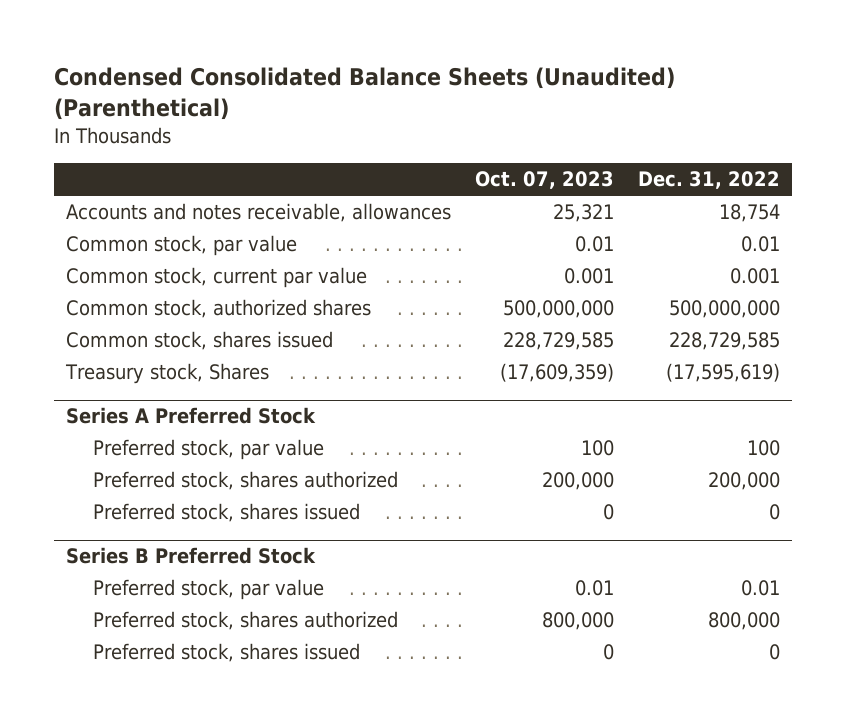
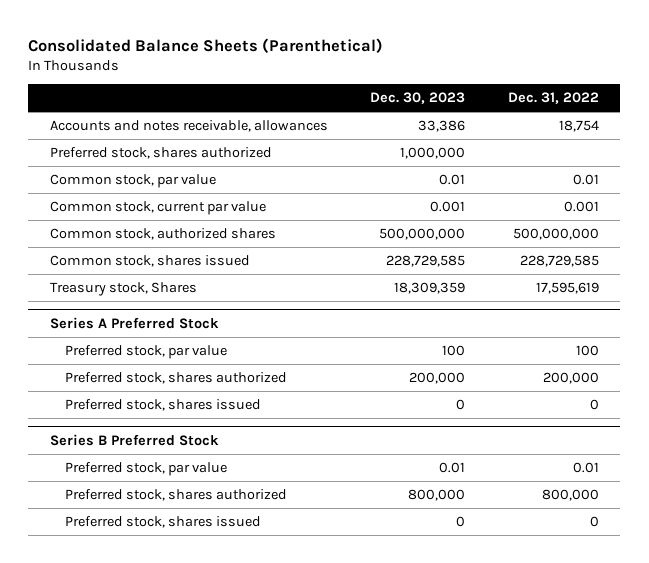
[54,67,676,121] Condensed Consolidated Balance Sheets (Unaudited) (Parenthetical) -> [28,37,384,53] Consolidated Balance Sheets (Parenthetical)
[475,171,615,190] Oct. 07, 2023 -> none
none -> [370,92,466,105] Dec. 30, 2023
none -> [49,147,272,160] Preferred stock, shares authorized
[666,363,781,383] (17,595,619) -> [535,282,599,295] 17,595,619

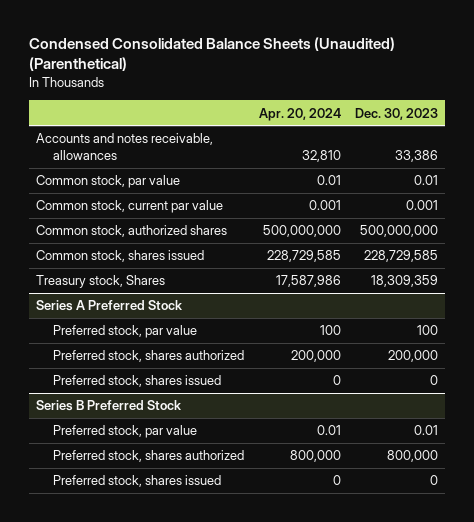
[28,37,384,53] Consolidated Balance Sheets (Parenthetical) -> [28,37,395,72] Condensed Consolidated Balance Sheets (Unaudited) (Parenthetical)
[507,92,599,105] Dec. 31, 2022 -> none
none -> [258,107,341,121] Apr. 20, 2024
[49,147,272,160] Preferred stock, shares authorized -> none

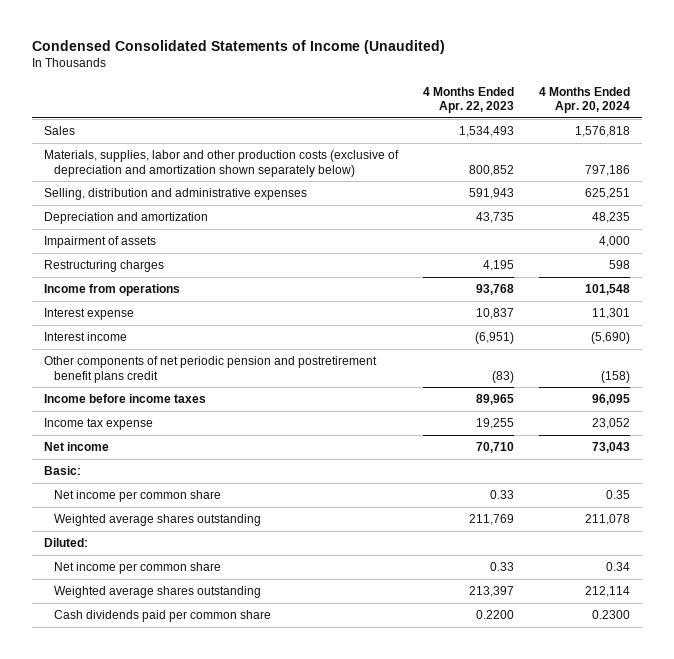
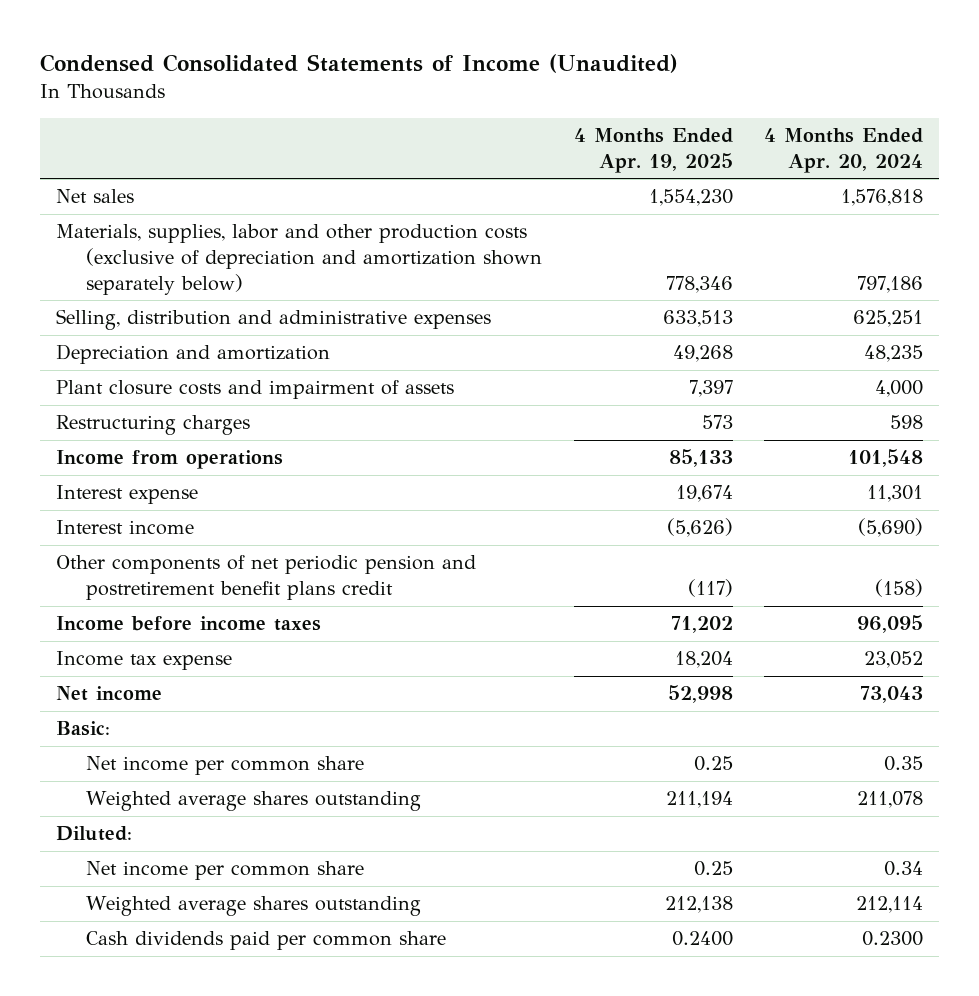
[423,86,515,114] 4 Months Ended Apr. 22, 2023 -> none
none -> [573,128,733,173] 4 Months Ended Apr. 19, 2025
[44,126,76,136] Sales -> [55,189,134,204] Net sales
[44,236,157,249] Impairment of assets -> none
none -> [55,380,454,400] Plant closure costs and impairment of assets

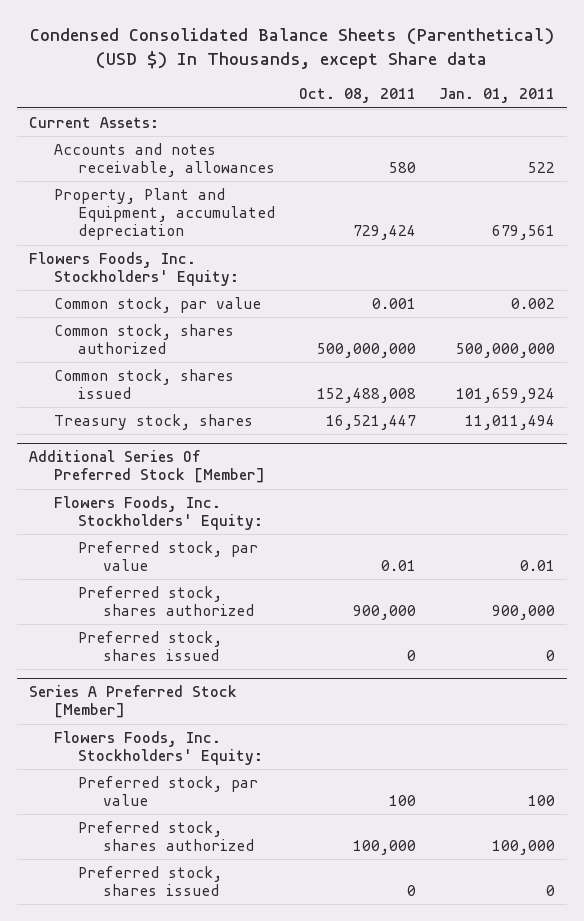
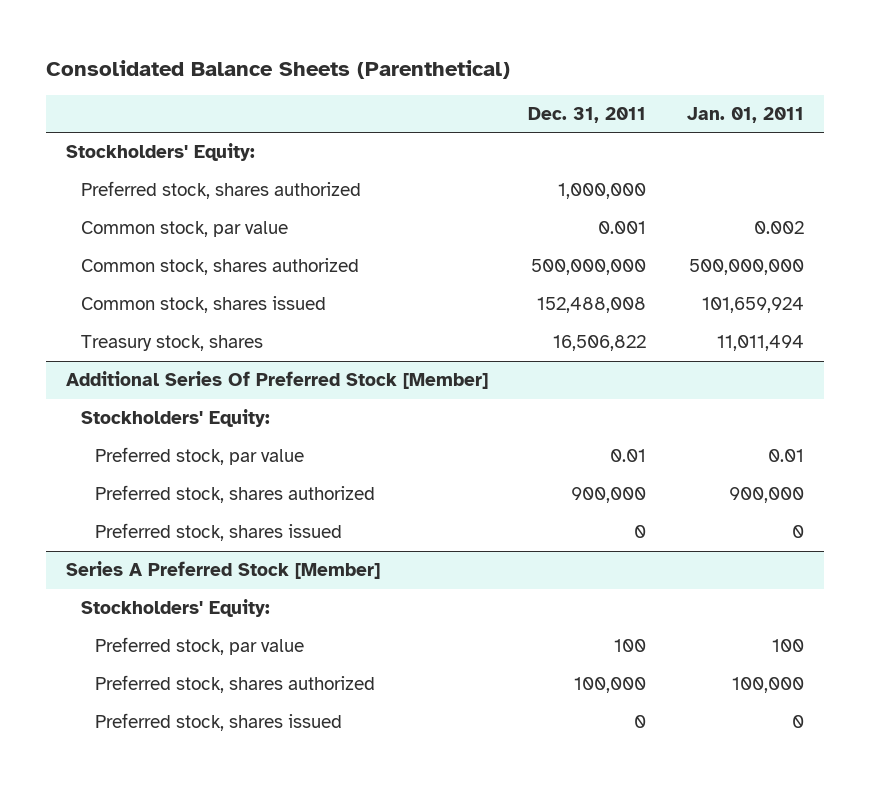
[30,28,555,70] Condensed Consolidated Balance Sheets (Parenthetical) (USD $) In Thousands, except Share data -> [45,59,510,79] Consolidated Balance Sheets (Parenthetical)
[298,88,416,104] Oct. 08, 2011 -> none
none -> [528,107,647,124] Dec. 31, 2011
[28,116,159,128] Current Assets: -> none
[53,142,276,178] Accounts and notes receivable, allowances -> none
[53,187,276,241] Property, Plant and Equipment, accumulated depreciation -> none
[28,251,239,287] Flowers Foods, Inc. Stockholders' Equity: -> [66,143,256,162] Stockholders' Equity:
none -> [80,181,361,200] Preferred stock, shares authorized
[53,495,264,531] Flowers Foods, Inc. Stockholders' Equity: -> [80,409,270,428] Stockholders' Equity:
[53,730,264,766] Flowers Foods, Inc. Stockholders' Equity: -> [80,599,270,618] Stockholders' Equity:

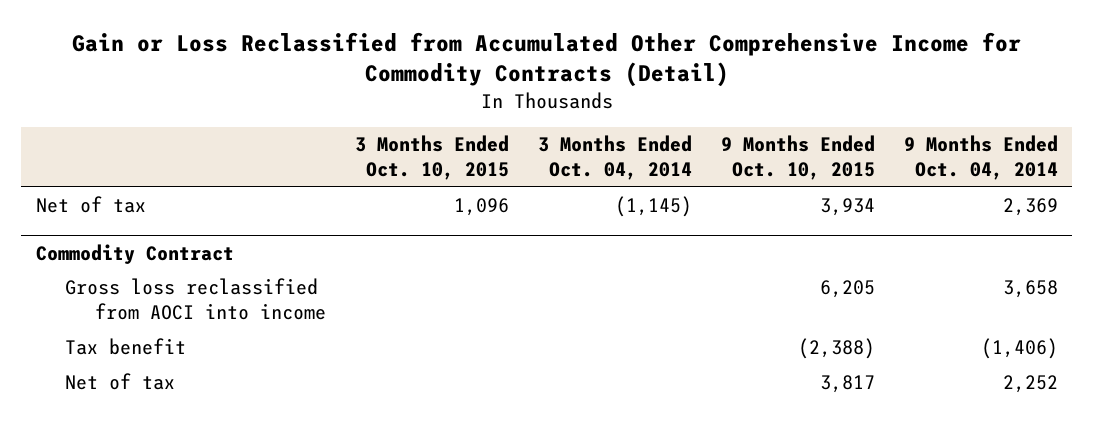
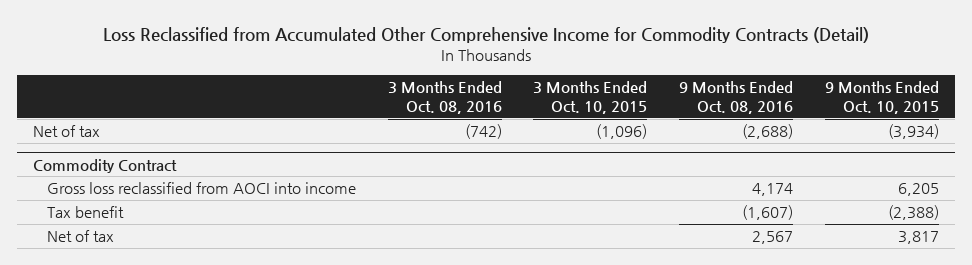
[71,32,1021,88] Gain or Loss Reclassified from Accumulated Other Comprehensive Income for Commodity Contracts (Detail) -> [103,27,870,44] Loss Reclassified from Accumulated Other Comprehensive Income for Commodity Contracts (Detail)
[537,135,692,180] 3 Months Ended Oct. 04, 2014 -> none
[903,135,1058,180] 9 Months Ended Oct. 04, 2014 -> none
none -> [387,81,502,114] 3 Months Ended Oct. 08, 2016
none -> [679,81,794,114] 9 Months Ended Oct. 08, 2016
[453,198,509,217] 1,096 -> [596,124,648,140] (1,096)
[819,198,875,217] 3,934 -> [888,124,940,140] (3,934)

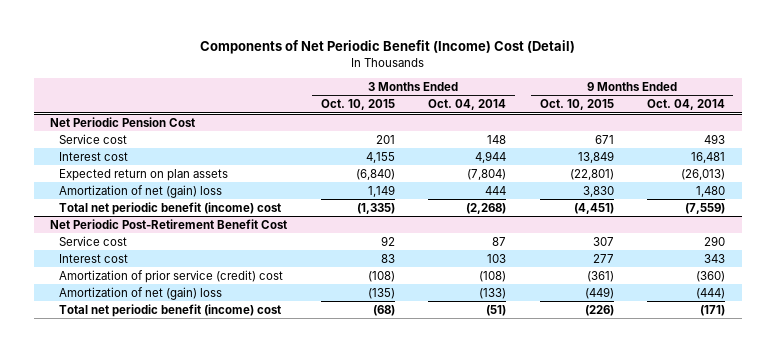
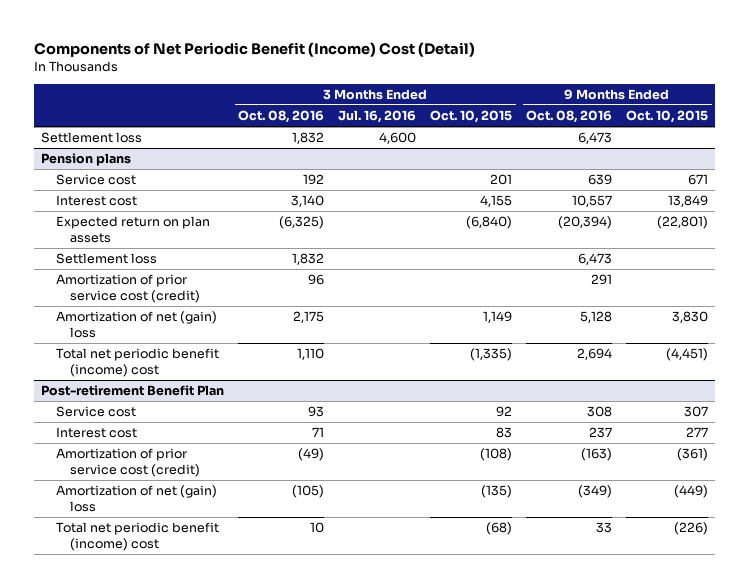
[428,99,507,111] Oct. 04, 2014 -> none
[647,99,726,111] Oct. 04, 2014 -> none
none -> [238,110,325,124] Oct. 08, 2016
none -> [338,110,417,124] Jul. 16, 2016
none -> [526,110,613,124] Oct. 08, 2016
none -> [41,132,143,144] Settlement loss
[50,116,196,127] Net Periodic Pension Cost -> [41,153,132,167] Pension plans
none -> [55,253,157,265] Settlement loss
none -> [55,274,201,303] Amortization of prior service cost (credit)
[50,218,288,229] Net Periodic Post-Retirement Benefit Cost -> [41,385,225,397] Post-retirement Benefit Plan
[59,269,284,283] Amortization of prior service (credit) cost -> [55,448,201,477] Amortization of prior service cost (credit)

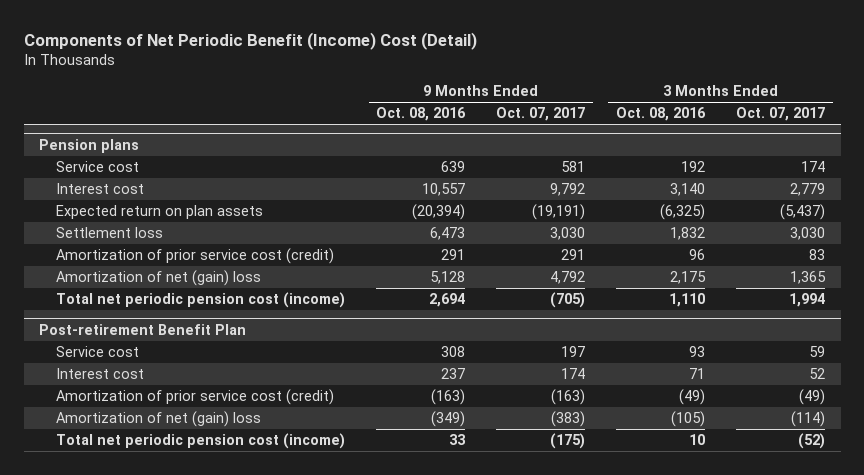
[338,110,417,124] Jul. 16, 2016 -> none
[430,110,513,124] Oct. 10, 2015 -> none
[626,110,709,124] Oct. 10, 2015 -> none
none -> [496,107,586,122] Oct. 07, 2017
none -> [736,107,826,122] Oct. 07, 2017
[41,132,143,144] Settlement loss -> none
[55,348,219,377] Total net periodic benefit (income) cost -> [56,292,346,309] Total net periodic pension cost (income)
[55,522,219,551] Total net periodic benefit (income) cost -> [56,433,346,450] Total net periodic pension cost (income)

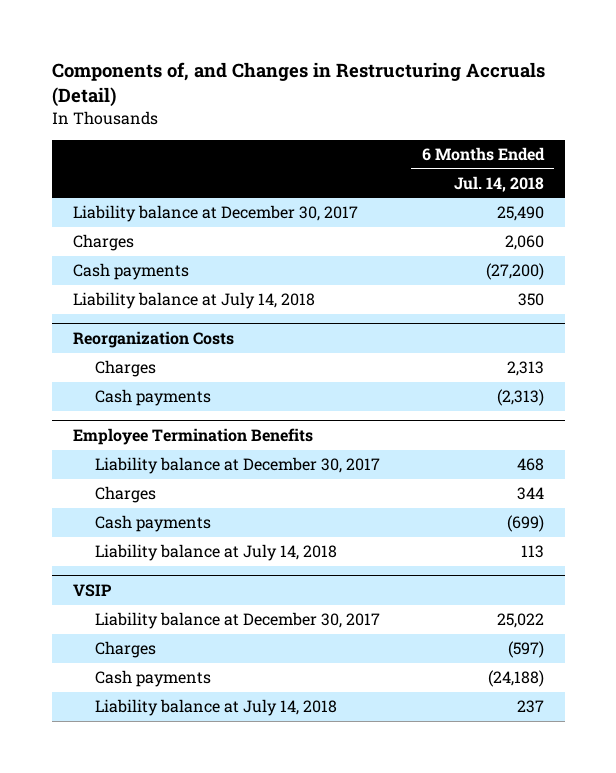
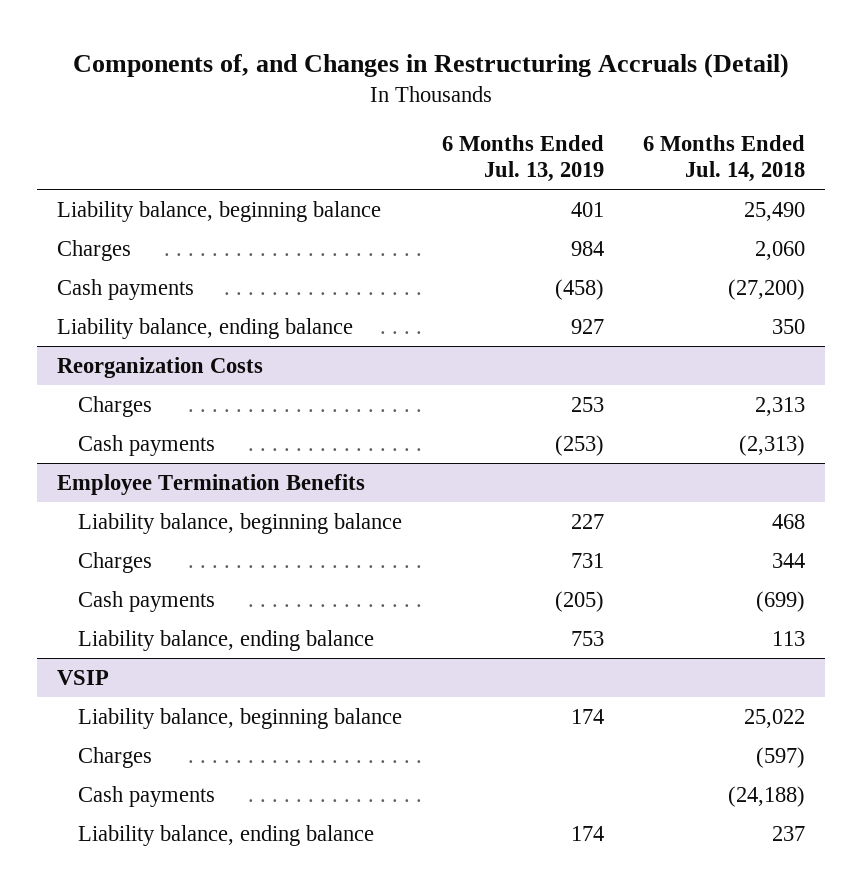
none -> [441,134,604,183] 6 Months Ended Jul. 13, 2019
[72,205,358,223] Liability balance at December 30, 2017 -> [56,200,381,222] Liability balance, beginning balance
[72,292,315,310] Liability balance at July 14, 2018 -> [56,317,353,339] Liability balance, ending balance
[94,457,380,475] Liability balance at December 30, 2017 -> [78,512,403,534] Liability balance, beginning balance
[94,544,337,562] Liability balance at July 14, 2018 -> [78,629,375,651] Liability balance, ending balance
[94,612,380,630] Liability balance at December 30, 2017 -> [78,707,403,729] Liability balance, beginning balance
[94,699,337,717] Liability balance at July 14, 2018 -> [78,824,375,846] Liability balance, ending balance

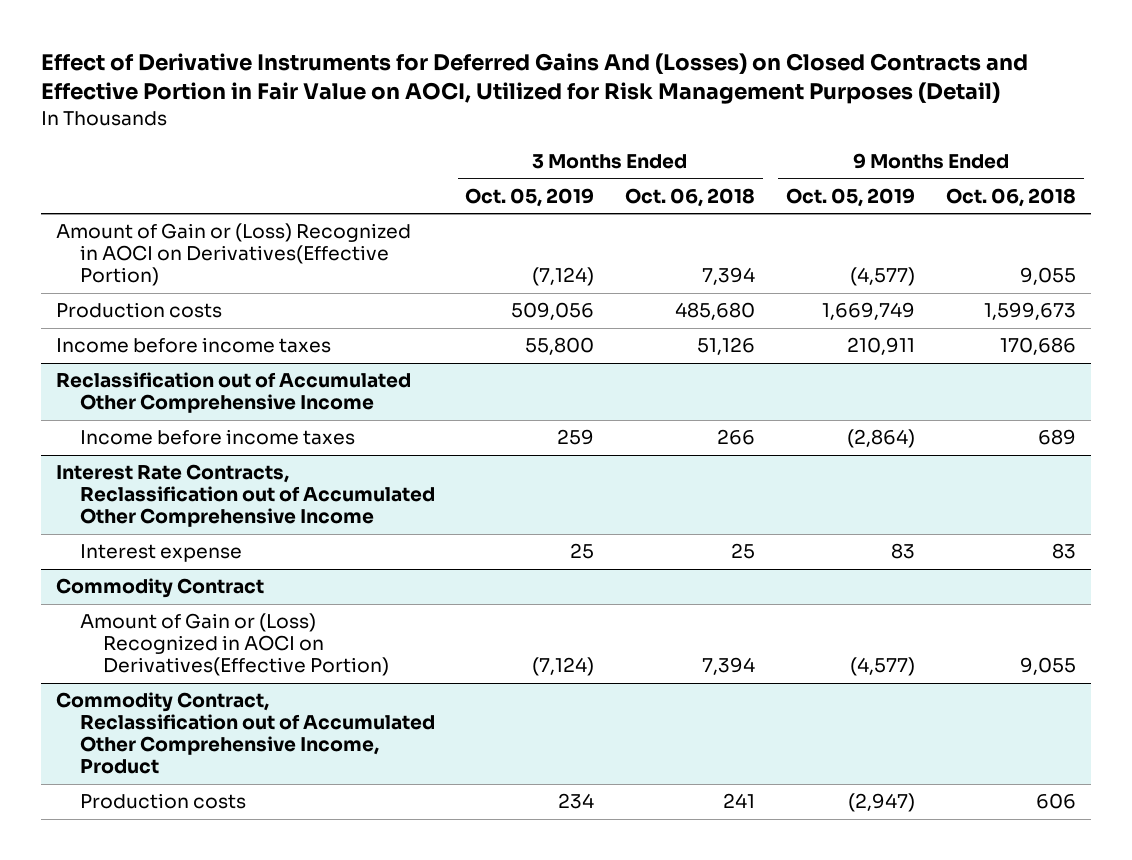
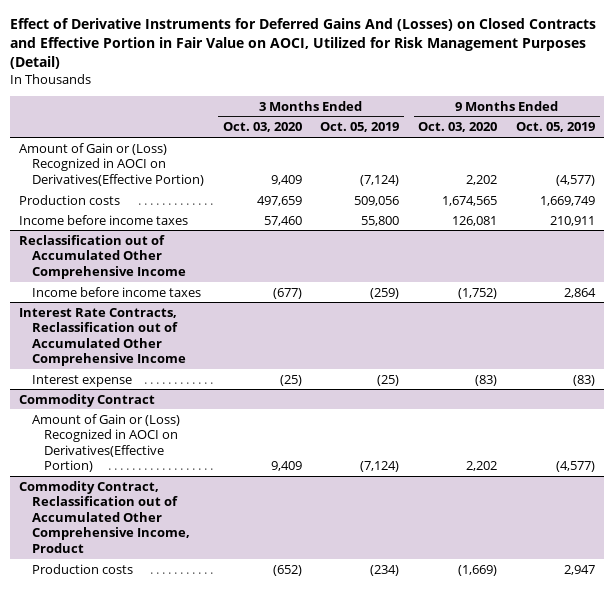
[625,187,756,207] Oct. 06, 2018 -> none
[946,187,1077,207] Oct. 06, 2018 -> none
none -> [222,122,302,133] Oct. 03, 2020
none -> [418,122,498,133] Oct. 03, 2020
[557,429,595,446] 259 -> [370,287,400,299] (259)
[847,429,916,449] (2,864) -> [564,287,597,298] 2,864
[570,543,595,560] 25 -> [377,374,400,386] (25)
[891,543,916,560] 83 -> [573,374,596,386] (83)
[558,793,595,810] 234 -> [370,564,400,576] (234)
[848,793,916,813] (2,947) -> [564,564,596,575] 2,947

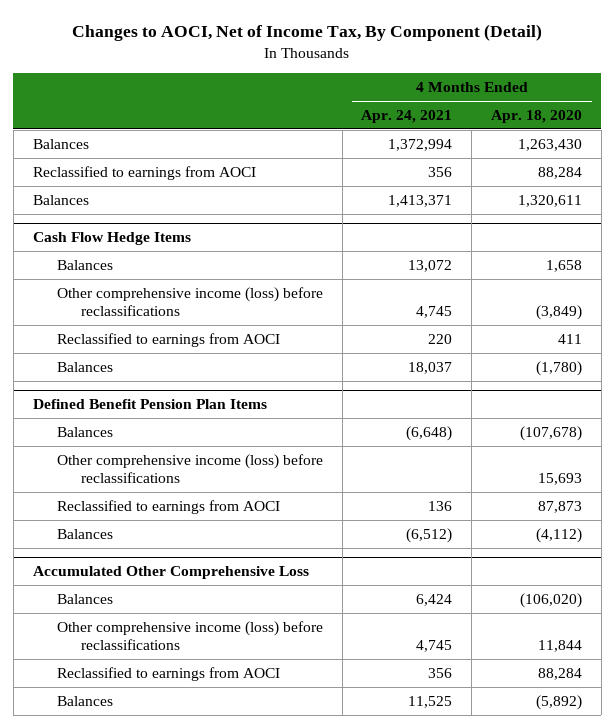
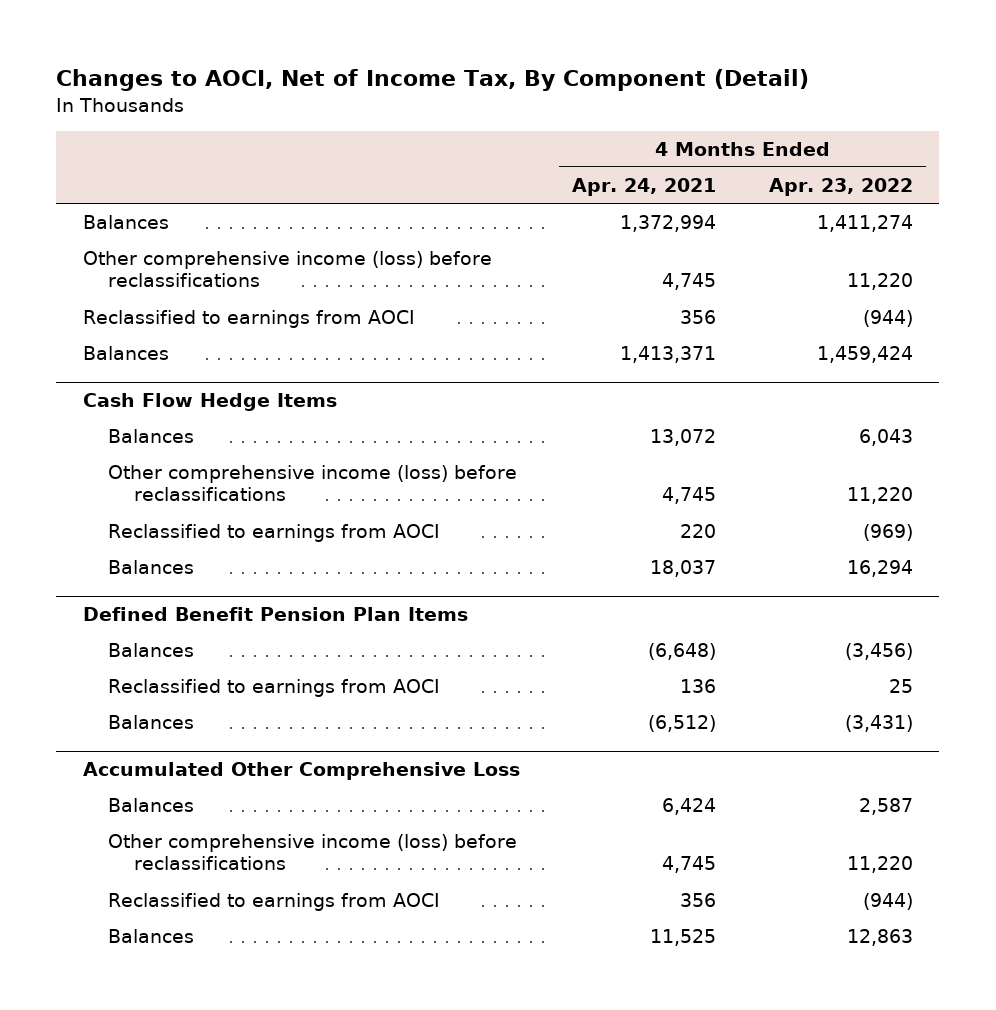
[491,110,583,124] Apr. 18, 2020 -> none
none -> [768,177,913,196] Apr. 23, 2022
none -> [82,251,492,288] Other comprehensive income (loss) before reclassifications
[56,453,323,484] Other comprehensive income (loss) before reclassifications -> none

